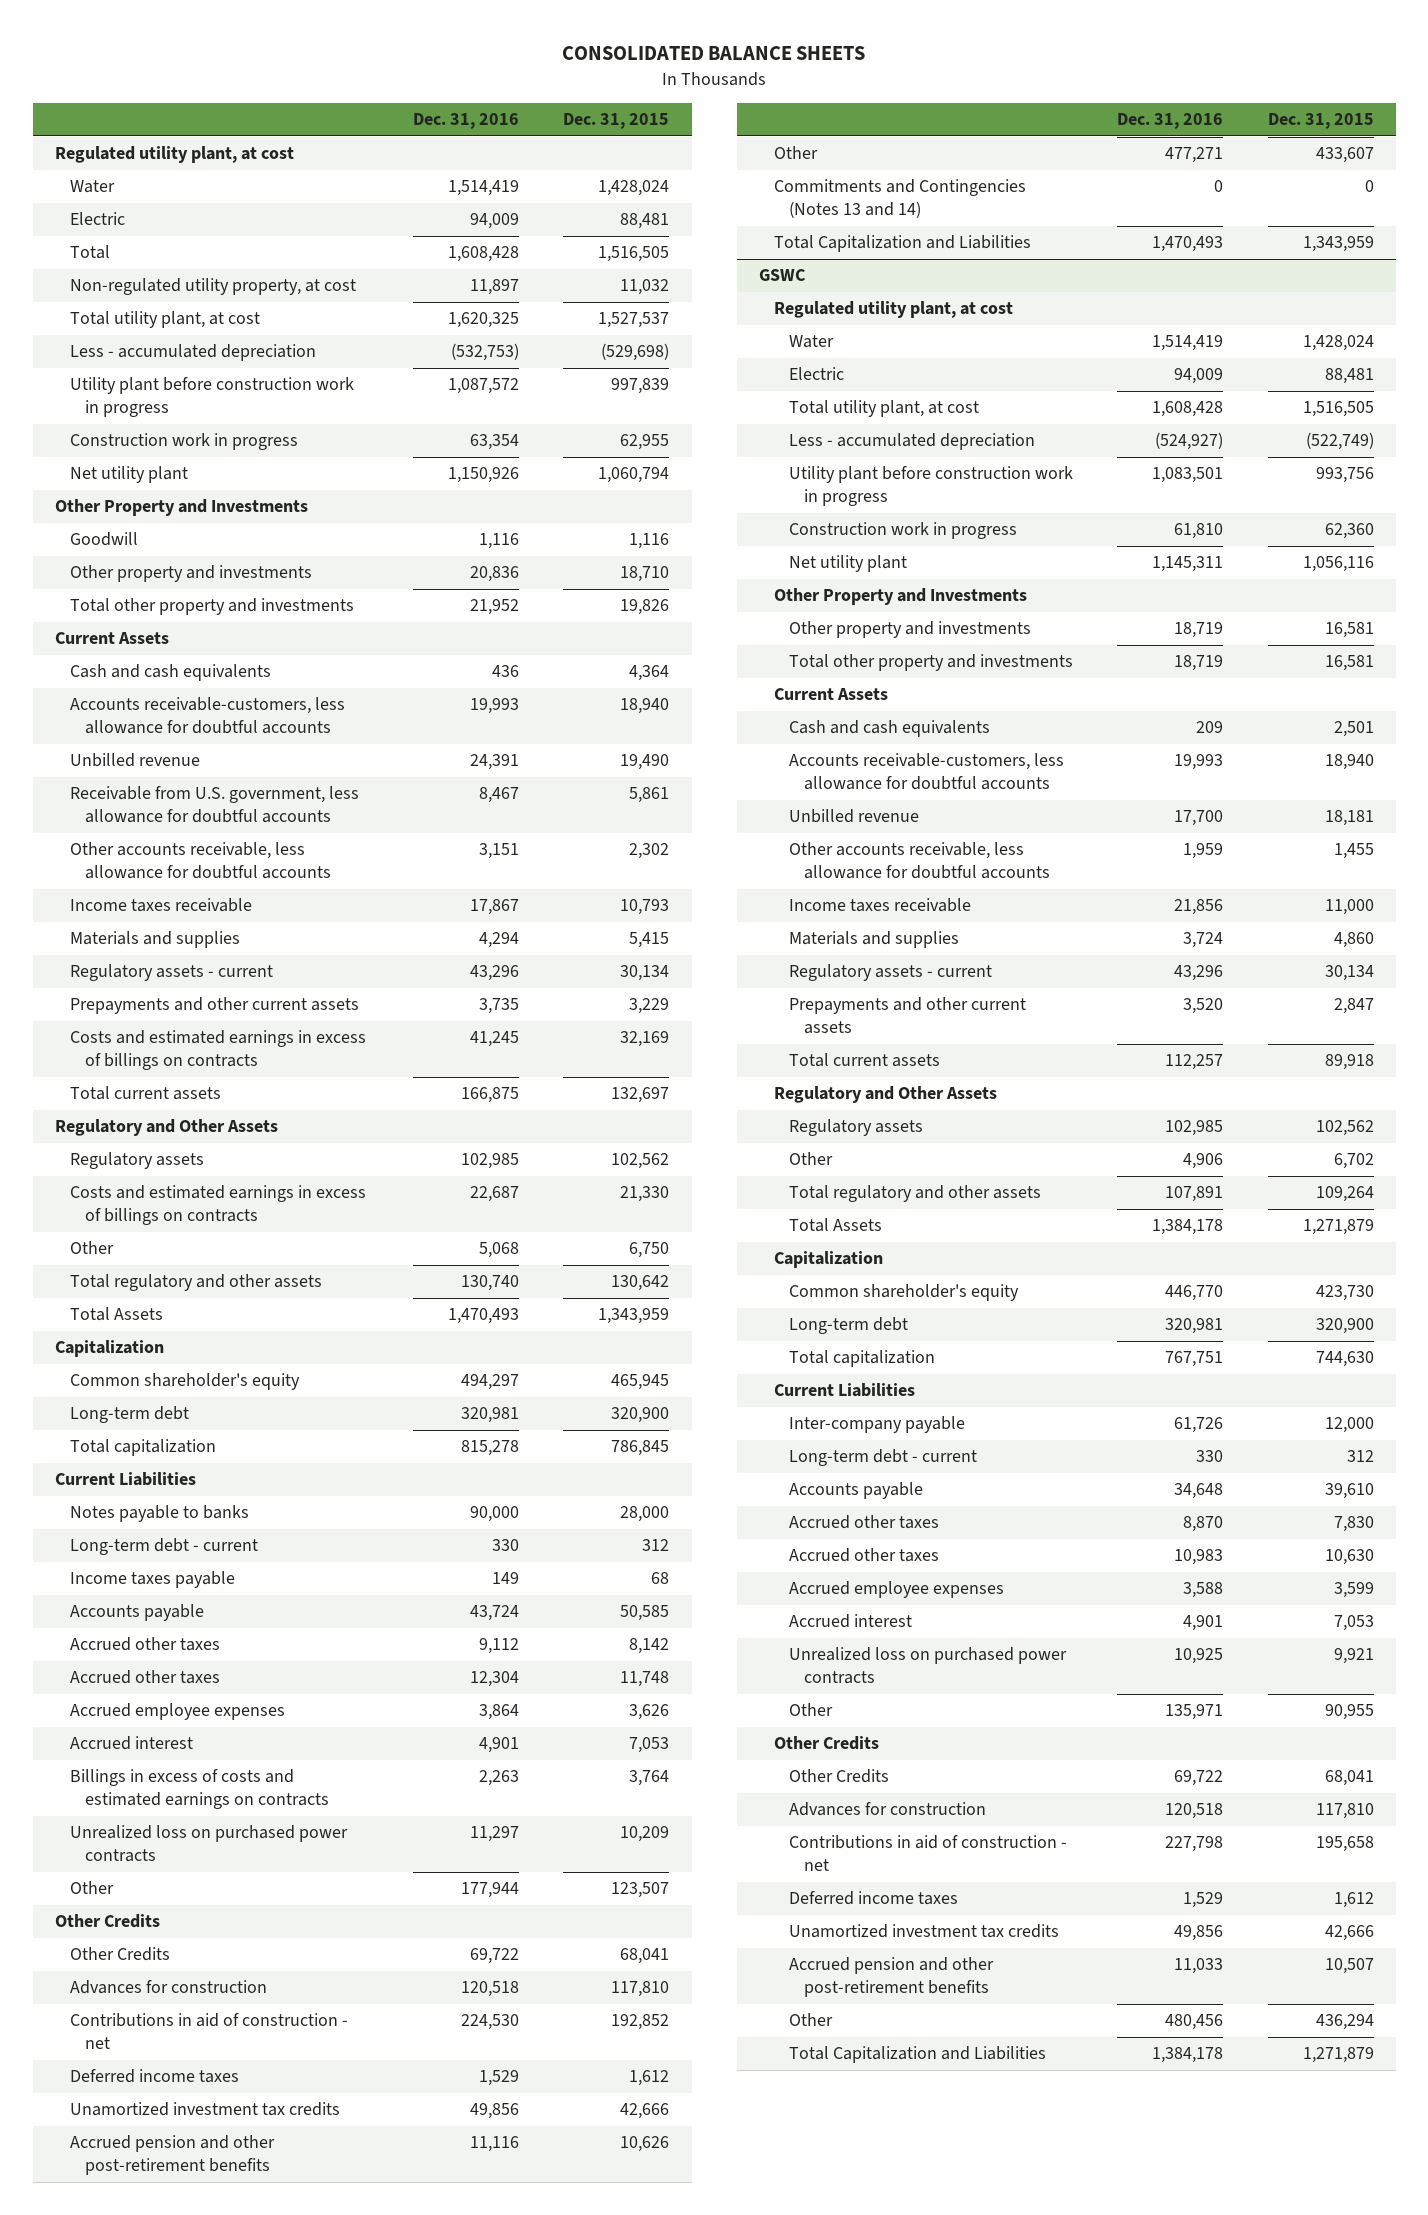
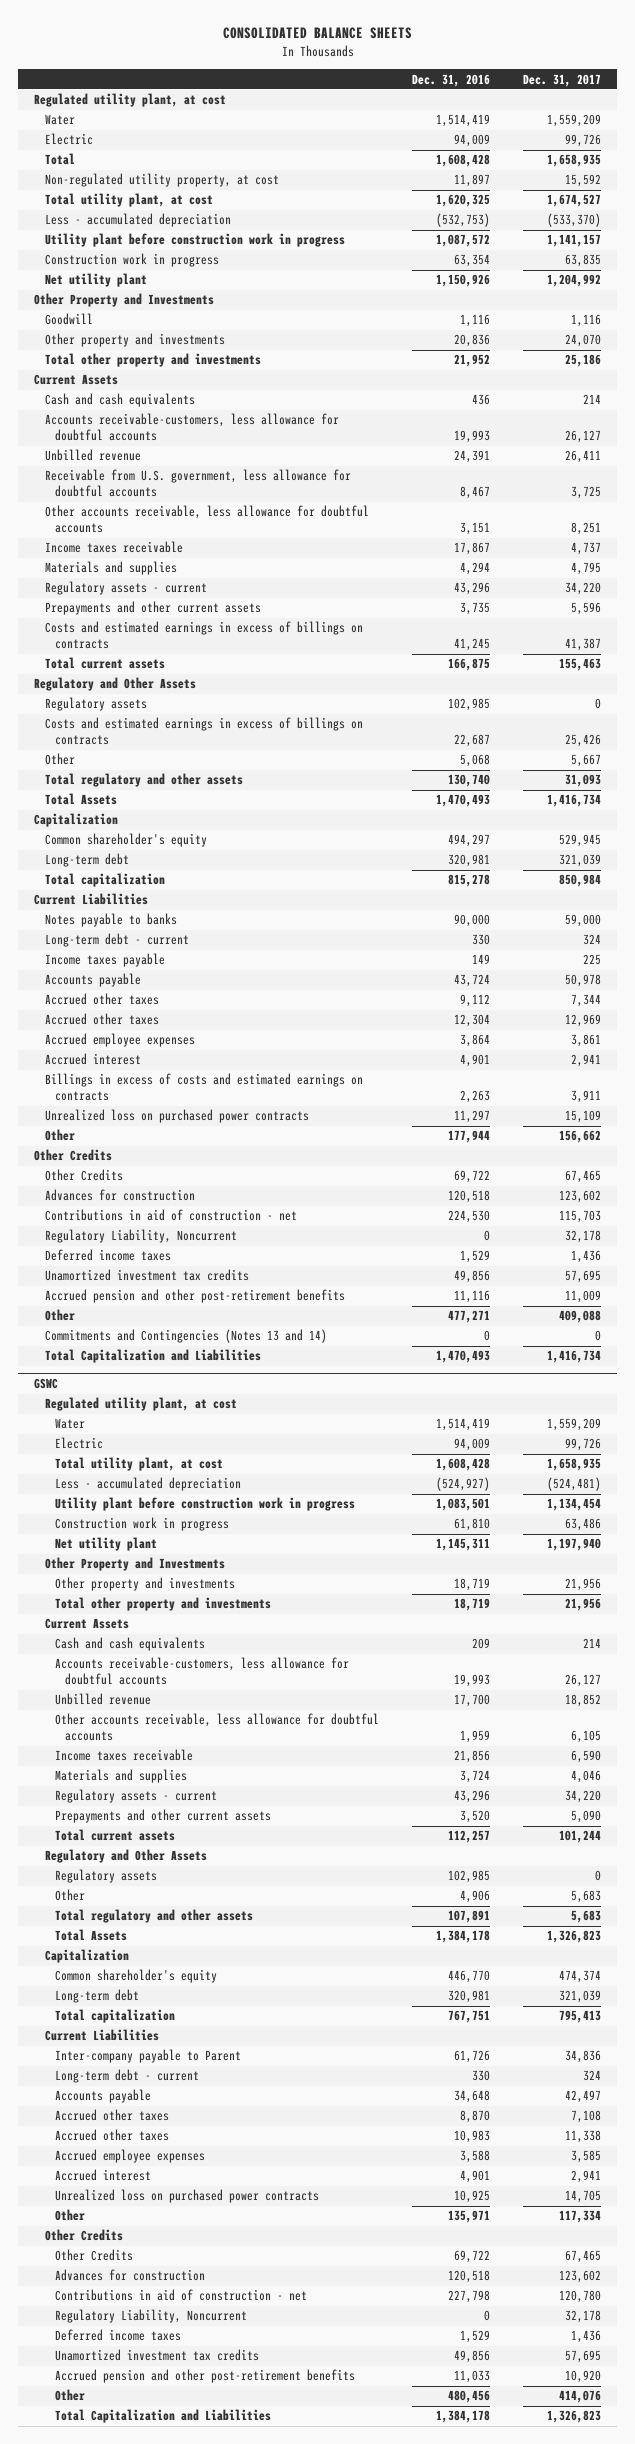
[563,113,670,130] Dec. 31, 2015 -> none
none -> [522,73,601,87] Dec. 31, 2017
none -> [44,1229,237,1244] Regulatory Liability, Noncurrent
[788,1416,965,1434] Inter-company payable -> [55,2049,242,2064] Inter-company payable to Parent
none -> [55,2309,248,2324] Regulatory Liability, Noncurrent

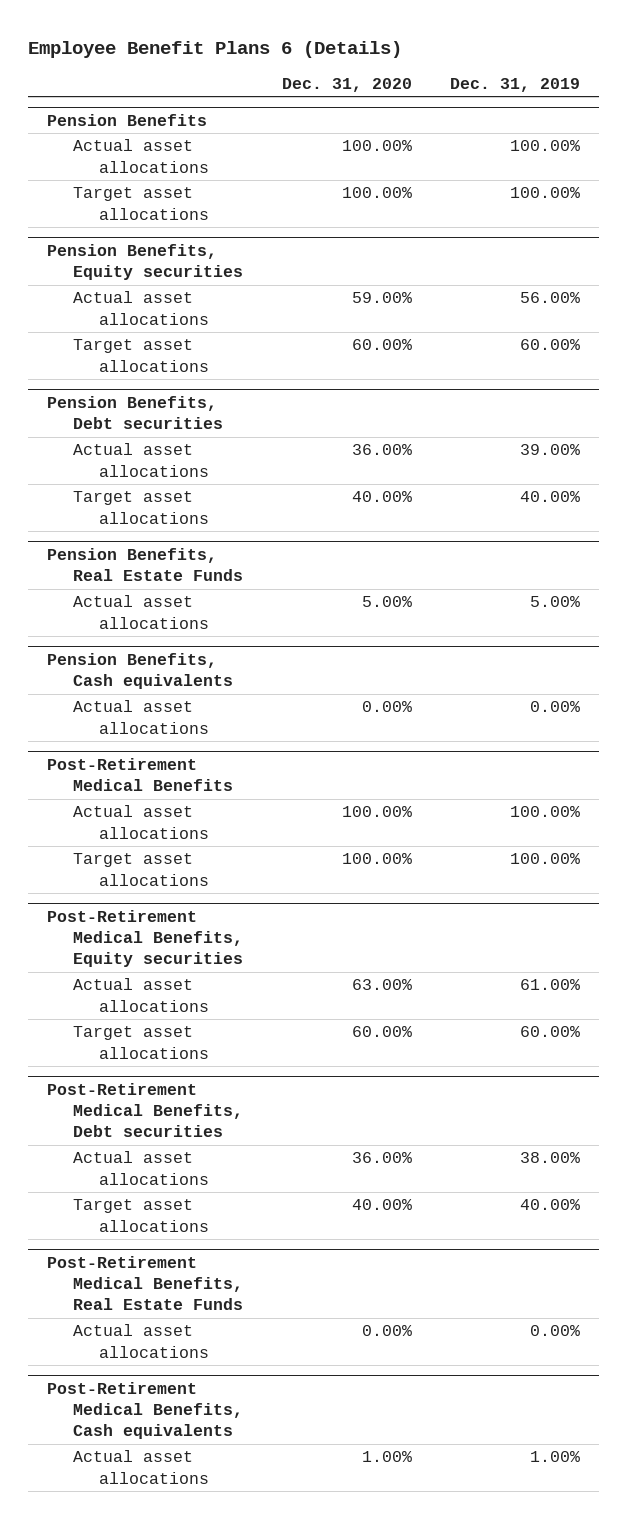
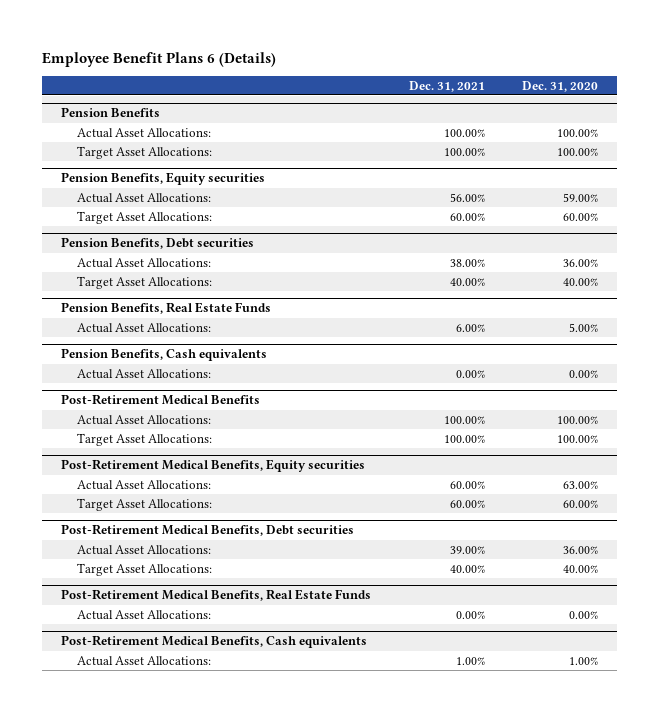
[450,77,581,92] Dec. 31, 2019 -> none
none -> [408,80,485,92] Dec. 31, 2021
[73,139,210,173] Actual asset allocations -> [77,127,212,138] Actual Asset Allocations:
[73,187,210,220] Target asset allocations -> [77,145,213,159] Target Asset Allocations:
[73,291,210,325] Actual asset allocations -> [77,192,212,203] Actual Asset Allocations:
[73,339,210,372] Target asset allocations -> [77,210,213,224] Target Asset Allocations:
[73,443,210,477] Actual asset allocations -> [77,257,212,268] Actual Asset Allocations:
[73,491,210,524] Target asset allocations -> [77,275,213,289] Target Asset Allocations:
[73,595,210,629] Actual asset allocations -> [77,322,212,333] Actual Asset Allocations:
[73,700,210,734] Actual asset allocations -> [77,368,212,379] Actual Asset Allocations:
[73,805,210,839] Actual asset allocations -> [77,414,212,425] Actual Asset Allocations:
[73,853,210,886] Target asset allocations -> [77,432,213,446] Target Asset Allocations:
[73,978,210,1012] Actual asset allocations -> [77,479,212,490] Actual Asset Allocations:
[73,1026,210,1059] Target asset allocations -> [77,497,213,511] Target Asset Allocations:
[73,1151,210,1185] Actual asset allocations -> [77,544,212,555] Actual Asset Allocations:
[73,1199,210,1232] Target asset allocations -> [77,562,213,576] Target Asset Allocations:
[73,1324,210,1358] Actual asset allocations -> [77,609,212,620] Actual Asset Allocations:
[73,1450,210,1484] Actual asset allocations -> [77,655,212,666] Actual Asset Allocations:

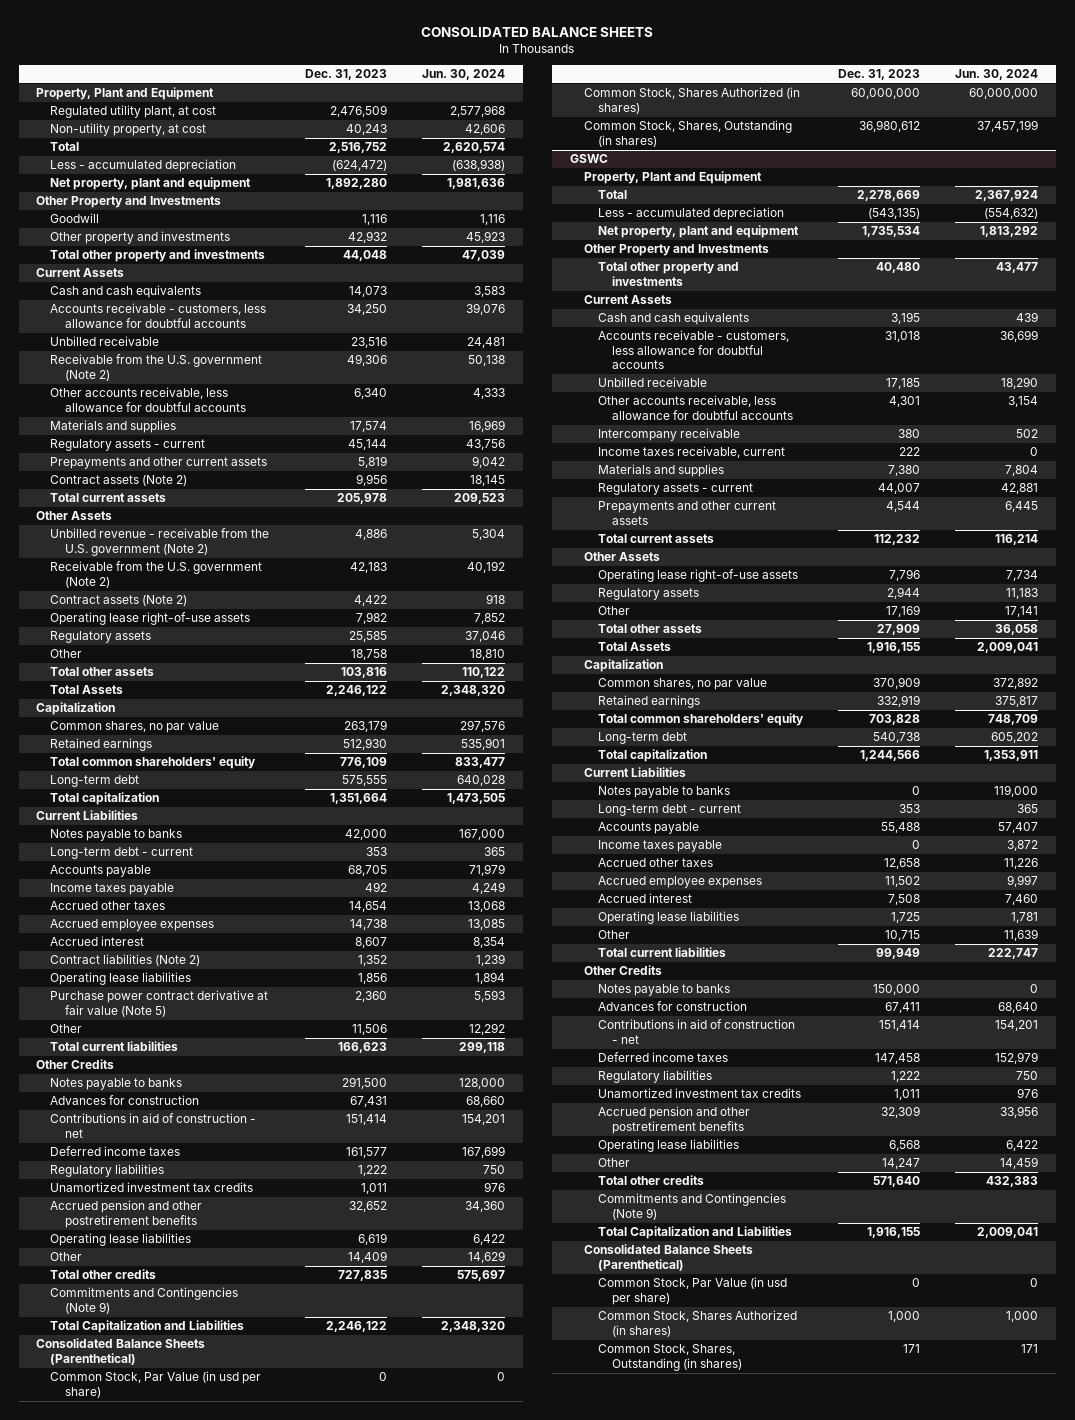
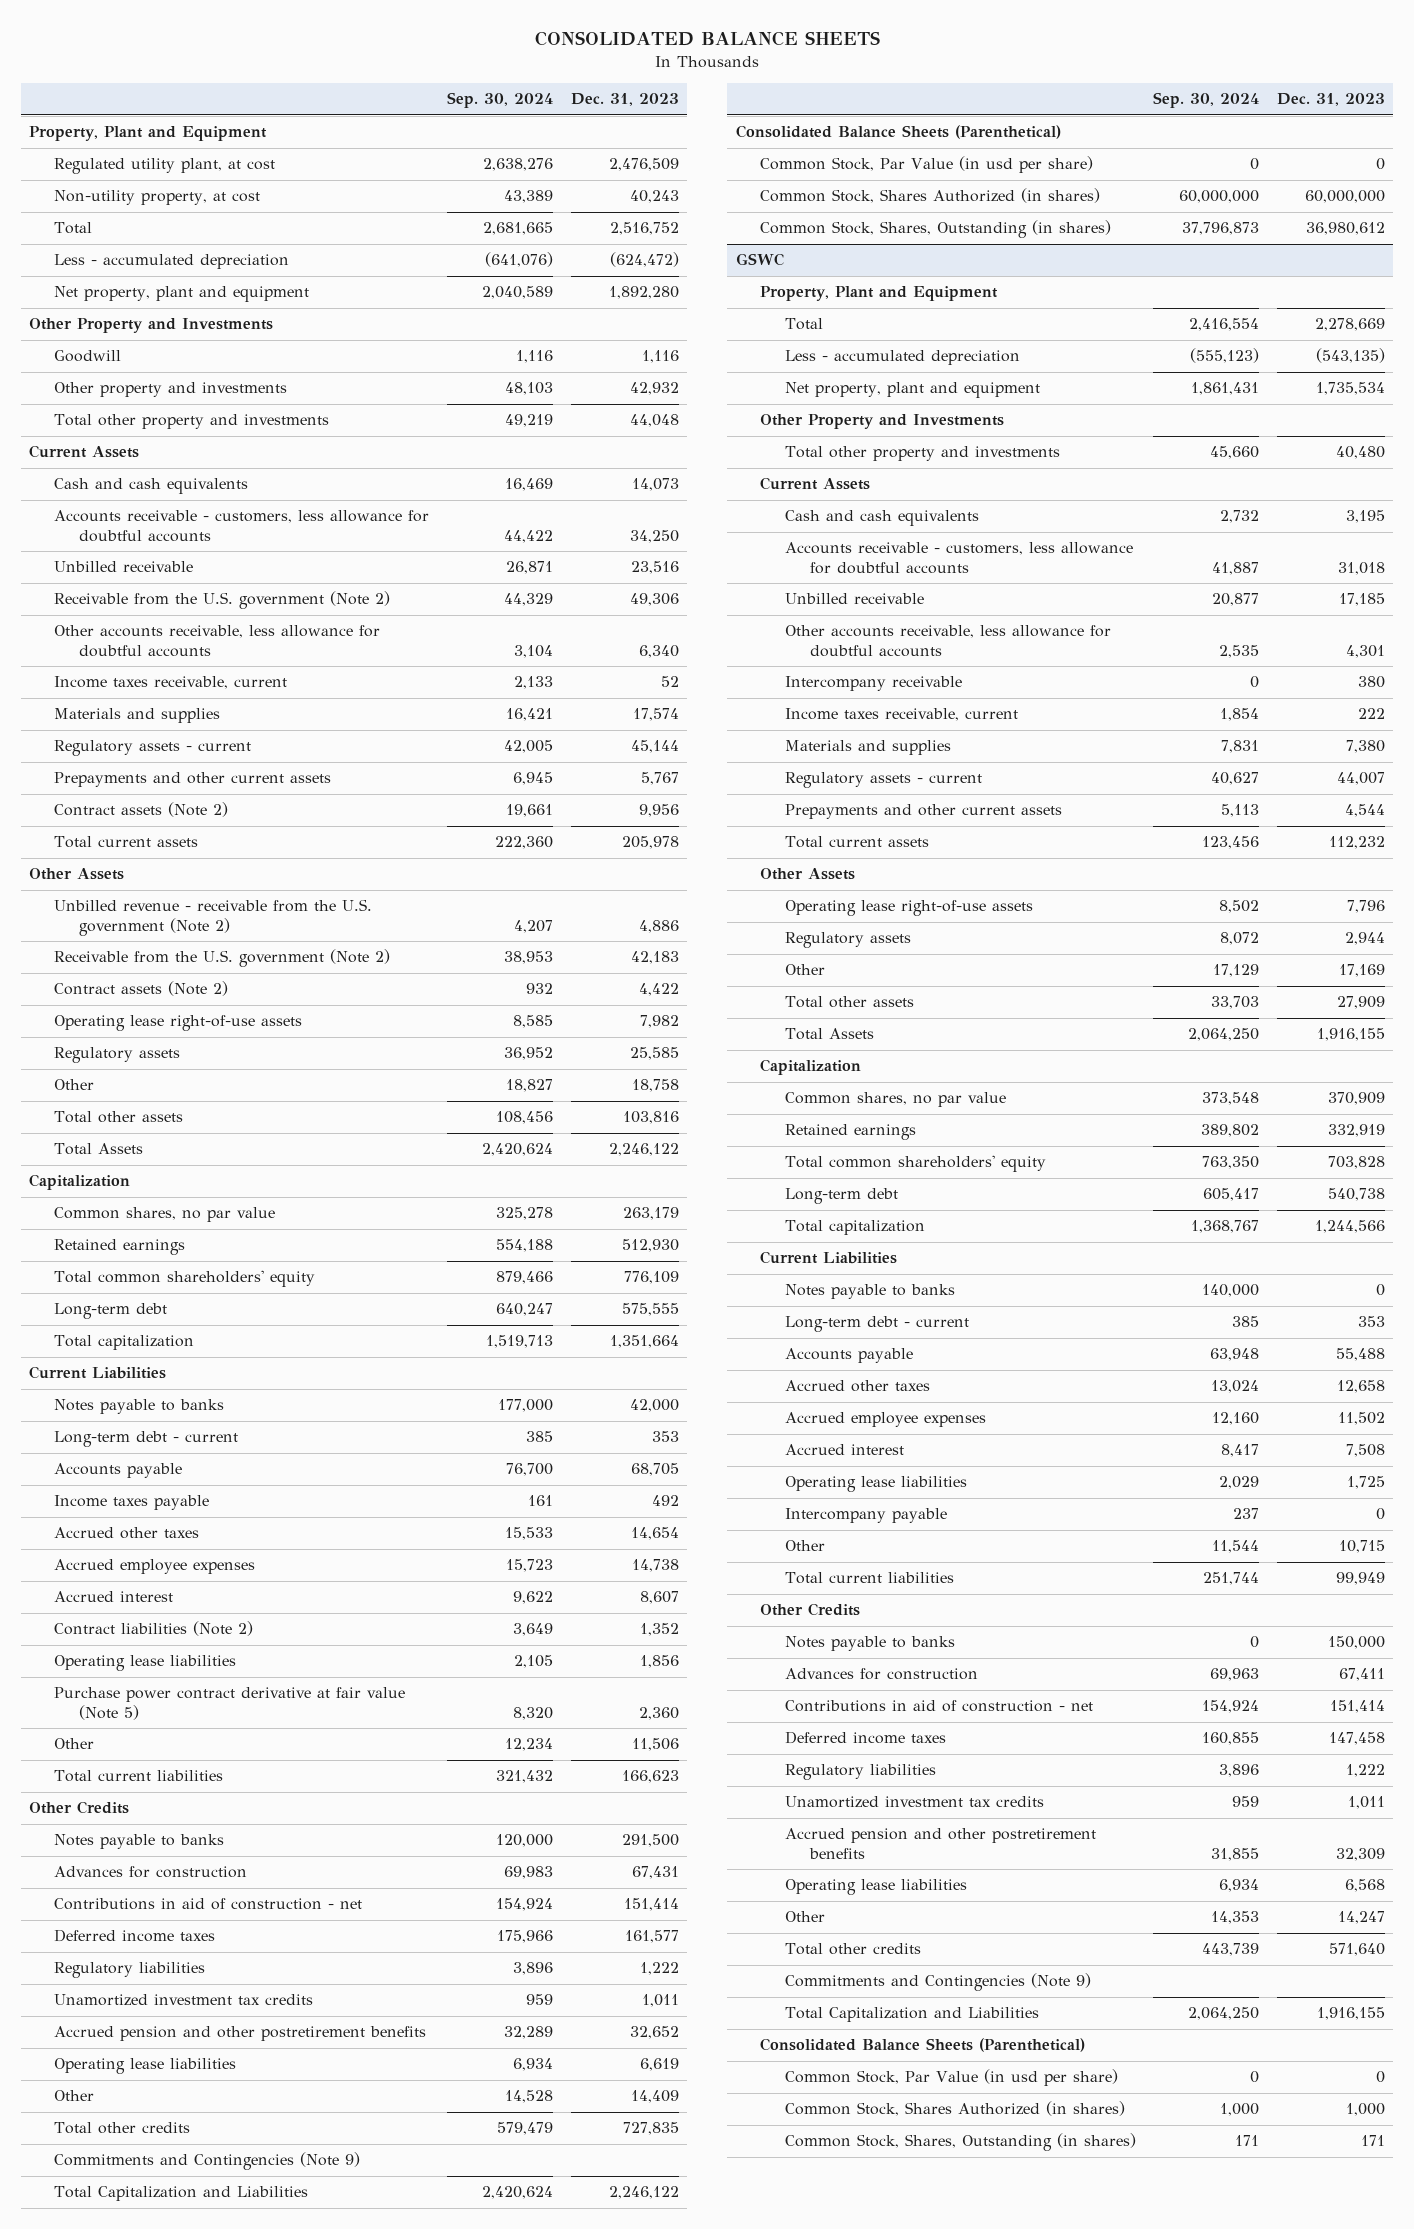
[421,69,505,81] Jun. 30, 2024 -> none
none -> [447,92,554,109] Sep. 30, 2024
none -> [54,676,288,690] Income taxes receivable, current
[357,456,387,469] 5,819 -> [640,772,679,786] 5,767
[598,840,723,853] Income taxes payable -> none
none -> [785,1508,948,1524] Intercompany payable

